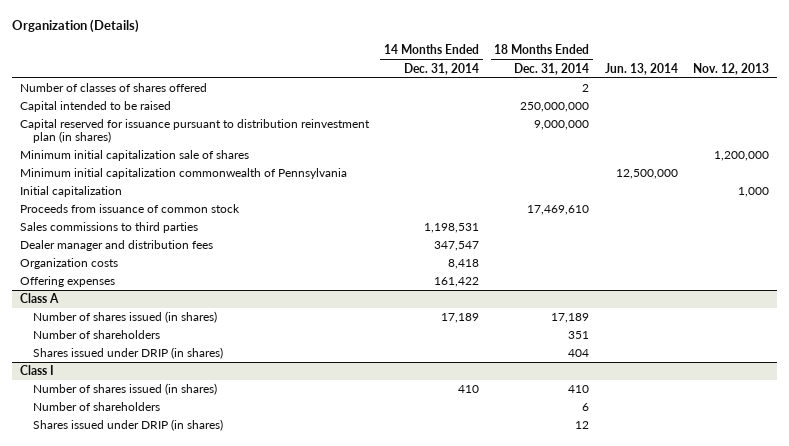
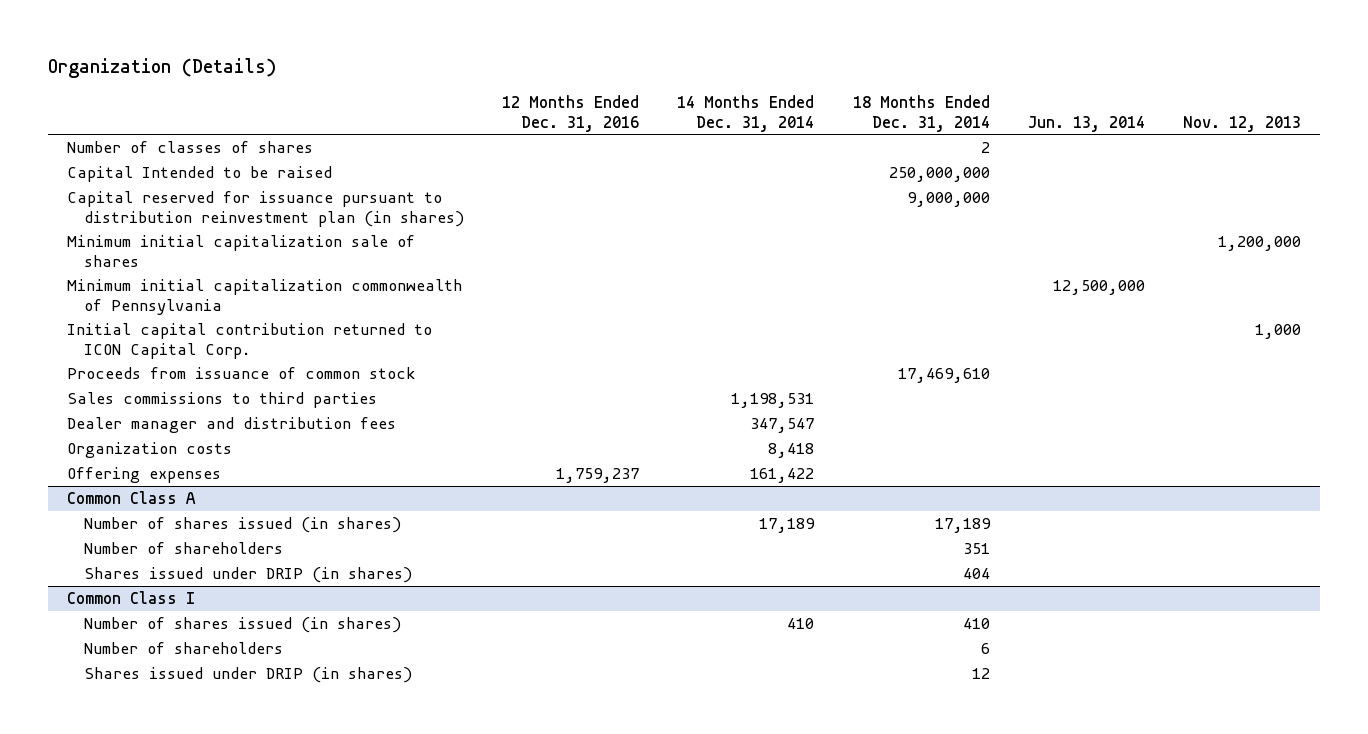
none -> [502,95,640,132] 12 Months Ended Dec. 31, 2016
[19,83,207,93] Number of classes of shares offered -> [66,141,313,154] Number of classes of shares
[19,101,171,113] Capital intended to be raised -> [66,166,332,183] Capital Intended to be raised
[19,186,122,198] Initial capitalization -> none
none -> [66,323,432,359] Initial capital contribution returned to ICON Capital Corp.
[19,293,59,304] Class A -> [66,491,196,505] Common Class A
[19,365,54,376] Class I -> [66,591,195,605] Common Class I

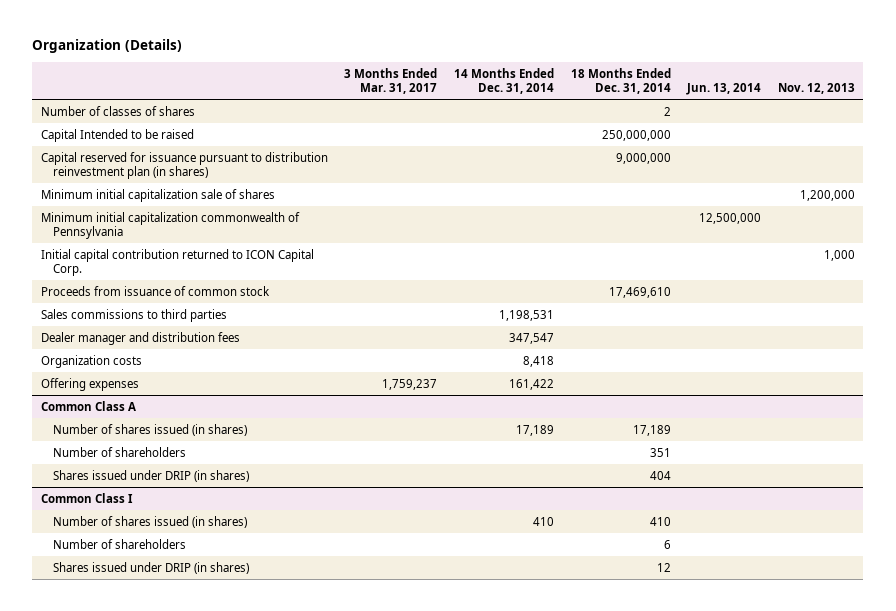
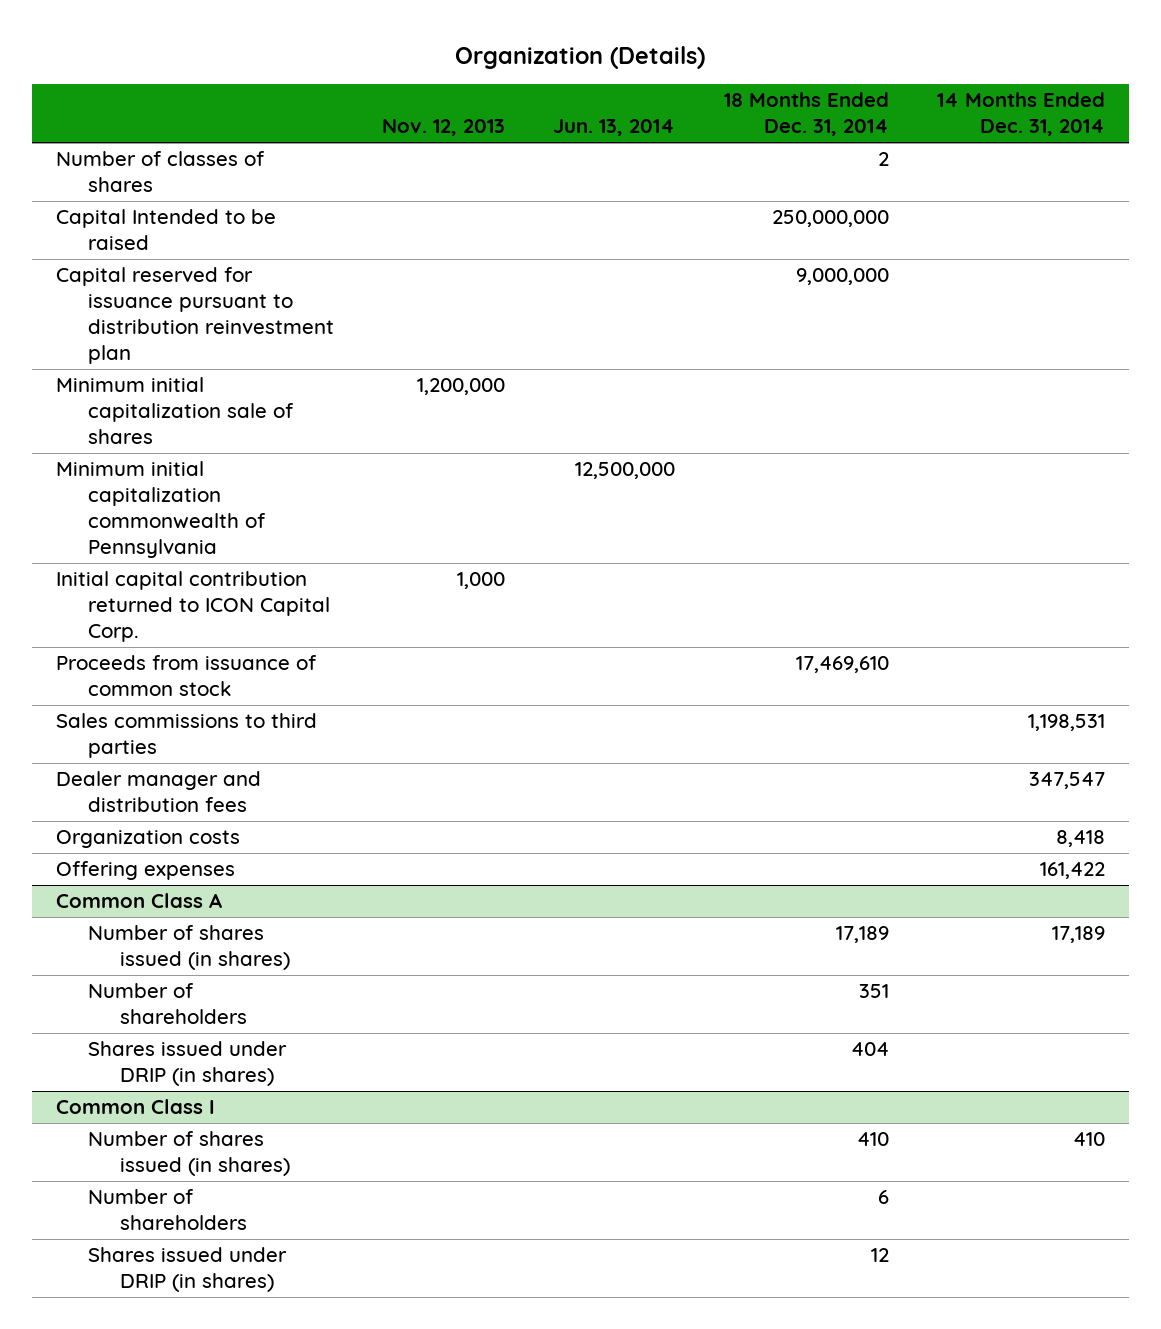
[344,67,438,95] 3 Months Ended Mar. 31, 2017 -> none
[40,151,328,179] Capital reserved for issuance pursuant to distribution reinvestment plan (in shares) -> [56,267,335,365] Capital reserved for issuance pursuant to distribution reinvestment plan

